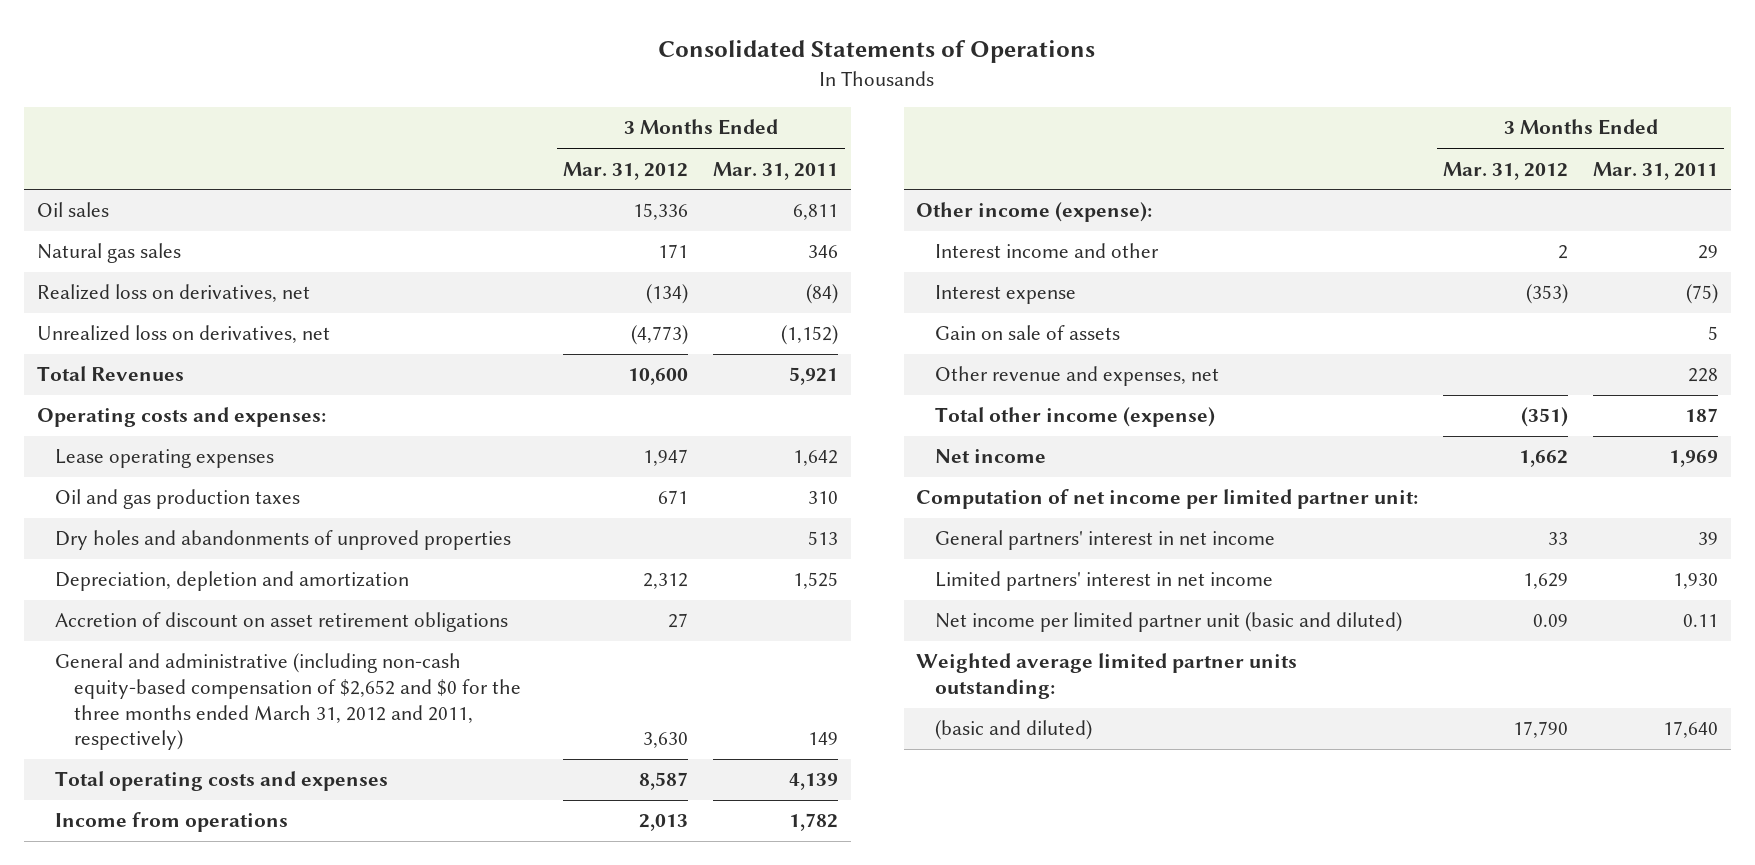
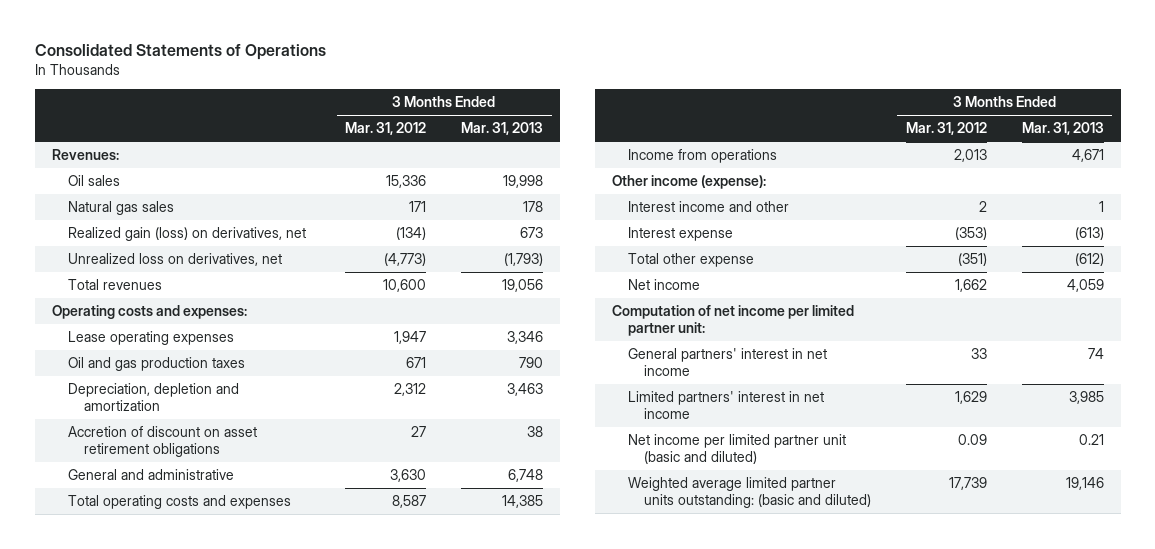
[713,161,839,180] Mar. 31, 2011 -> none
none -> [461,122,544,136] Mar. 31, 2013
none -> [51,149,119,161] Revenues:
[36,284,310,303] Realized loss on derivatives, net -> [67,227,306,242] Realized gain (loss) on derivatives, net
[36,366,184,382] Total Revenues -> [67,279,162,291] Total revenues
[55,530,512,551] Dry holes and abandonments of unproved properties -> none
[55,653,521,751] General and administrative (including non-cash equity-based compensation of $2,652 and $0 for the three months ended March 31, 2012 and 2011, respectively) -> [67,469,234,481] General and administrative
[934,325,1120,341] Gain on sale of assets -> none
[934,366,1219,387] Other revenue and expenses, net -> none
[934,407,1215,428] Total other income (expense) -> [628,253,755,268] Total other expense
[916,653,1298,700] Weighted average limited partner units outstanding: -> none
[934,720,1092,741] (basic and diluted) -> [628,477,872,508] Weighted average limited partner units outstanding: (basic and diluted)
[1513,721,1569,739] 17,790 -> [949,477,988,491] 17,739

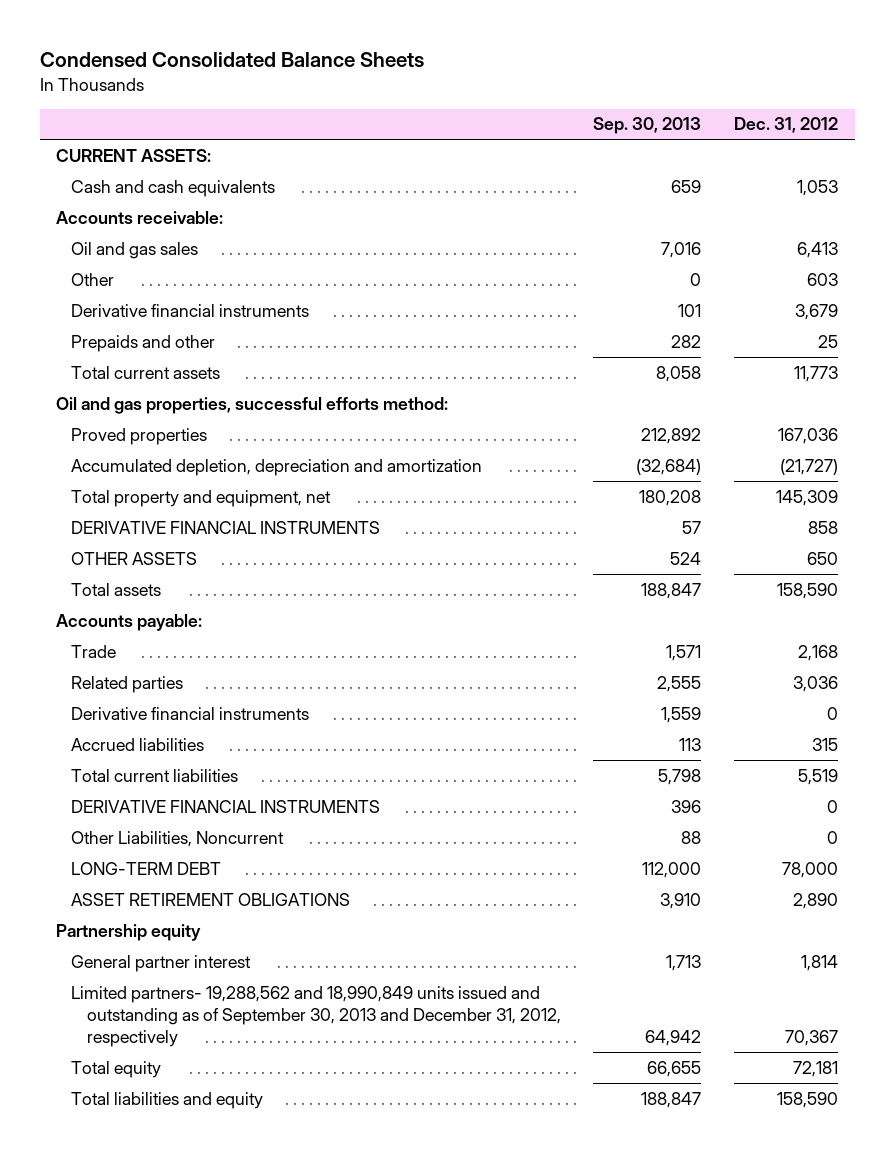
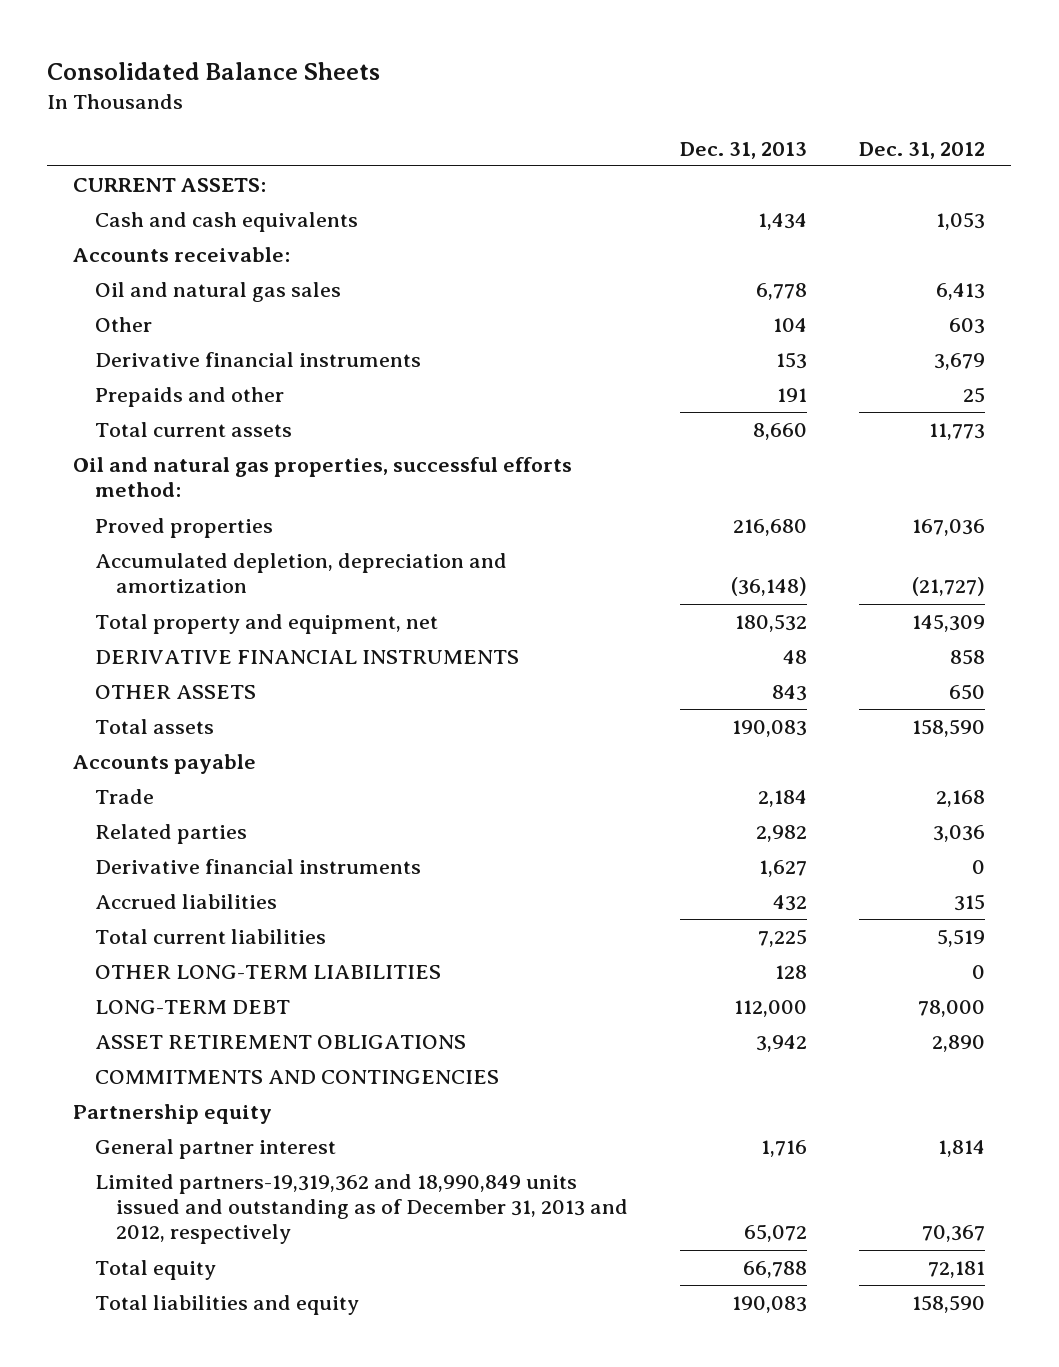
[39,52,424,68] Condensed Consolidated Balance Sheets -> [47,62,381,81] Consolidated Balance Sheets
[593,117,702,135] Sep. 30, 2013 -> none
none -> [680,141,808,159] Dec. 31, 2013
[71,241,199,259] Oil and gas sales -> [94,282,341,303] Oil and natural gas sales
[56,396,449,414] Oil and gas properties, successful efforts method: -> [73,457,573,498] Oil and natural gas properties, successful efforts method:
[56,613,203,631] Accounts payable: -> [73,754,257,775] Accounts payable
[71,799,381,813] DERIVATIVE FINANCIAL INSTRUMENTS -> none
[71,830,285,847] Other Liabilities, Noncurrent -> [94,965,441,980] OTHER LONG-TERM LIABILITIES
none -> [94,1070,499,1085] COMMITMENTS AND CONTINGENCIES
[71,985,561,1047] Limited partners- 19,288,562 and 18,990,849 units issued and outstanding as of September 30, 2013 and December 31, 2012, respectively -> [94,1174,629,1245] Limited partners-19,319,362 and 18,990,849 units issued and outstanding as of December 31, 2013 and 2012, respectively

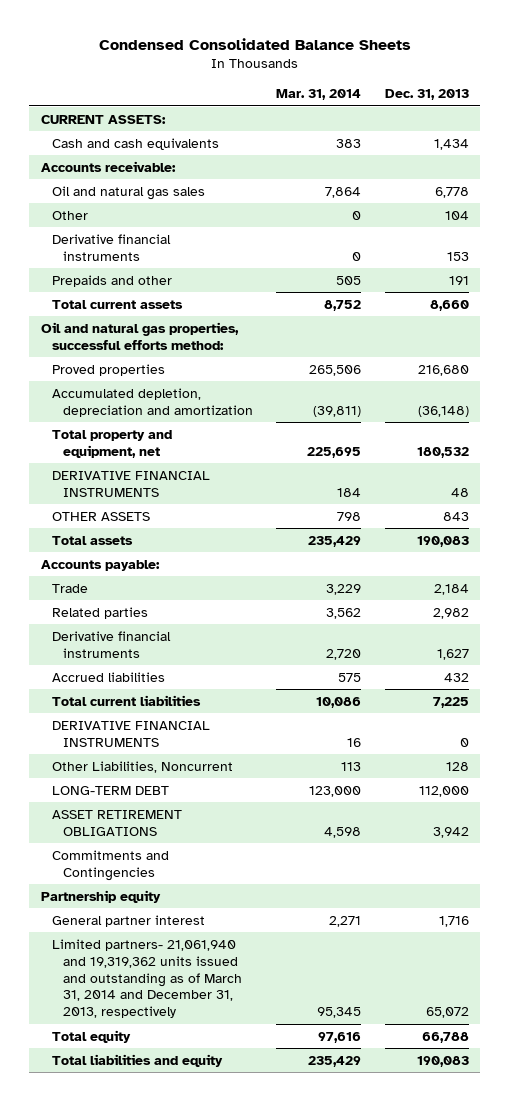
[47,62,381,81] Consolidated Balance Sheets -> [98,37,411,50] Condensed Consolidated Balance Sheets
[859,141,986,159] Dec. 31, 2012 -> none
none -> [276,89,362,101] Mar. 31, 2014
[73,754,257,775] Accounts payable -> [40,559,160,571] Accounts payable:
none -> [51,720,210,747] DERIVATIVE FINANCIAL INSTRUMENTS
[94,965,441,980] OTHER LONG-TERM LIABILITIES -> [51,760,233,773] Other Liabilities, Noncurrent
[94,1070,499,1085] COMMITMENTS AND CONTINGENCIES -> [51,849,169,881] Commitments and Contingencies
[94,1174,629,1245] Limited partners-19,319,362 and 18,990,849 units issued and outstanding as of December 31, 2013 and 2012, respectively -> [51,938,242,1019] Limited partners- 21,061,940 and 19,319,362 units issued and outstanding as of March 31, 2014 and December 31, 2013, respectively

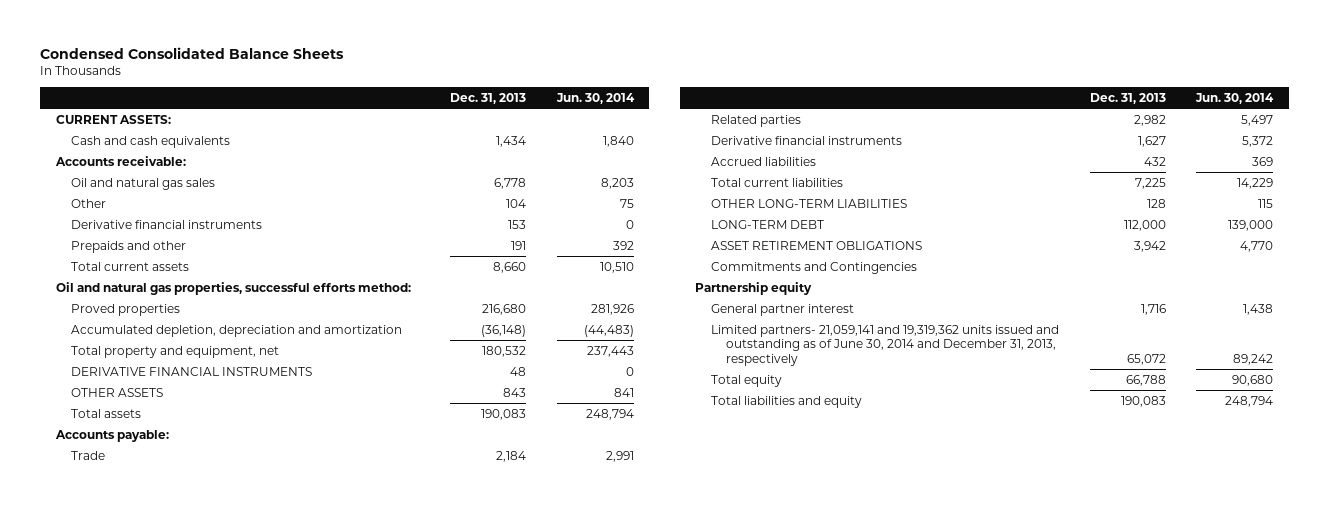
[276,89,362,101] Mar. 31, 2014 -> none
none -> [556,93,636,105] Jun. 30, 2014
[51,720,210,747] DERIVATIVE FINANCIAL INSTRUMENTS -> none
[51,760,233,773] Other Liabilities, Noncurrent -> [710,198,907,208] OTHER LONG-TERM LIABILITIES
[51,938,242,1019] Limited partners- 21,061,940 and 19,319,362 units issued and outstanding as of March 31, 2014 and December 31, 2013, respectively -> [710,324,1059,366] Limited partners- 21,059,141 and 19,319,362 units issued and outstanding as of June 30, 2014 and December 31, 2013, respectively

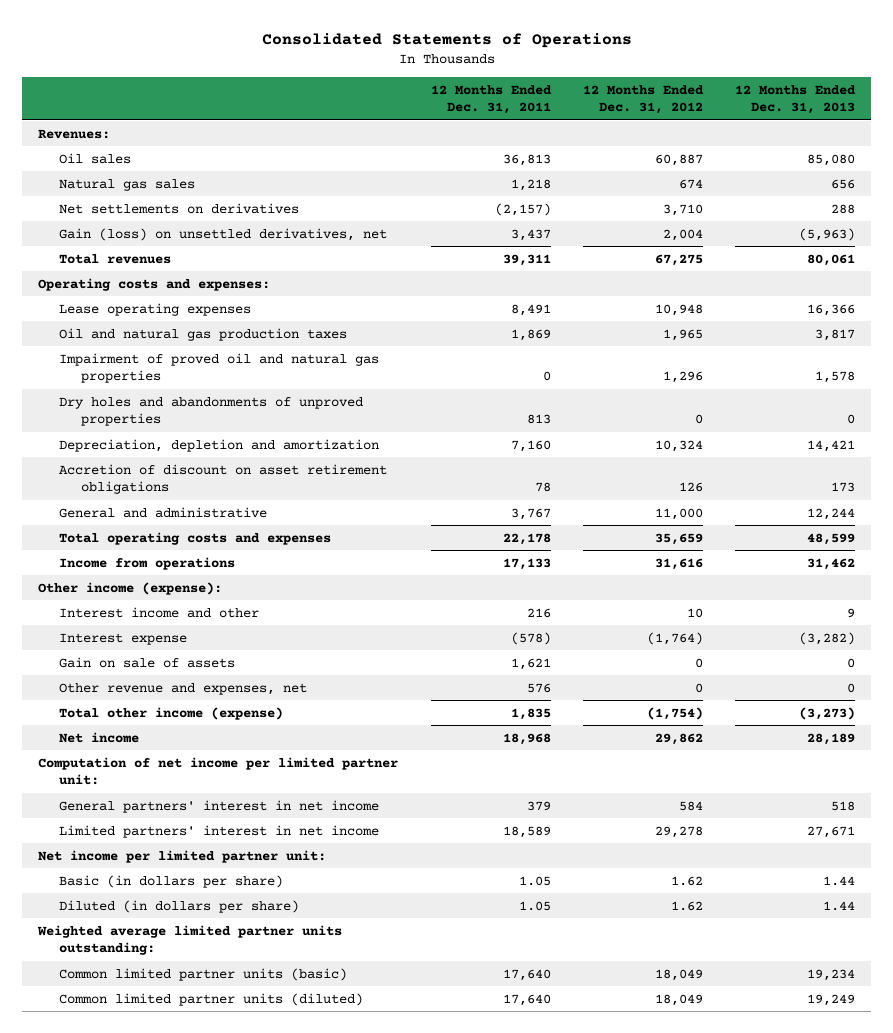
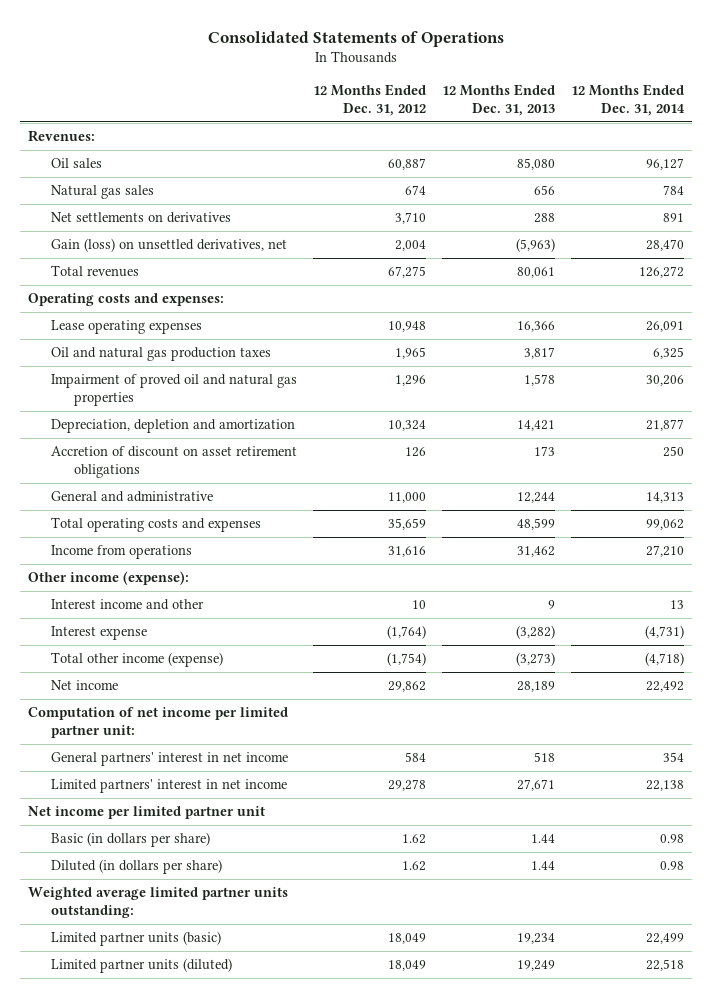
[430,85,552,115] 12 Months Ended Dec. 31, 2011 -> none
none -> [571,84,686,116] 12 Months Ended Dec. 31, 2014
[59,396,364,426] Dry holes and abandonments of unproved properties -> none
[59,656,236,668] Gain on sale of assets -> none
[59,682,308,695] Other revenue and expenses, net -> none
[38,849,327,863] Net income per limited partner unit: -> [27,806,265,820] Net income per limited partner unit
[59,967,348,981] Common limited partner units (basic) -> [50,931,221,947] Limited partner units (basic)
[59,992,364,1006] Common limited partner units (diluted) -> [50,958,232,974] Limited partner units (diluted)

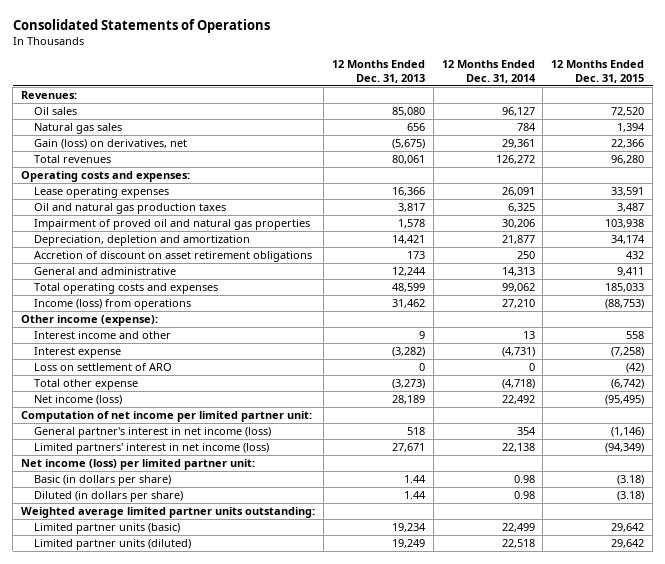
[312,84,426,116] 12 Months Ended Dec. 31, 2012 -> none
none -> [551,60,645,83] 12 Months Ended Dec. 31, 2015
[50,238,287,253] Gain (loss) on unsettled derivatives, net -> none
[50,212,231,224] Net settlements on derivatives -> [34,139,188,150] Gain (loss) on derivatives, net
[534,213,556,224] 288 -> [391,139,425,150] (5,675)
[663,213,685,223] 891 -> [501,139,535,149] 29,361
[50,545,192,560] Income from operations -> [34,299,192,311] Income (loss) from operations
none -> [34,363,173,372] Loss on settlement of ARO
[50,652,223,668] Total other income (expense) -> [34,379,139,391] Total other expense
[50,680,118,691] Net income -> [34,395,123,406] Net income (loss)
[50,752,288,767] General partners' interest in net income -> [34,427,272,439] General partner's interest in net income (loss)
[50,779,287,794] Limited partners' interest in net income -> [34,443,270,455] Limited partners' interest in net income (loss)
[27,806,265,820] Net income per limited partner unit -> [21,459,256,471] Net income (loss) per limited partner unit:

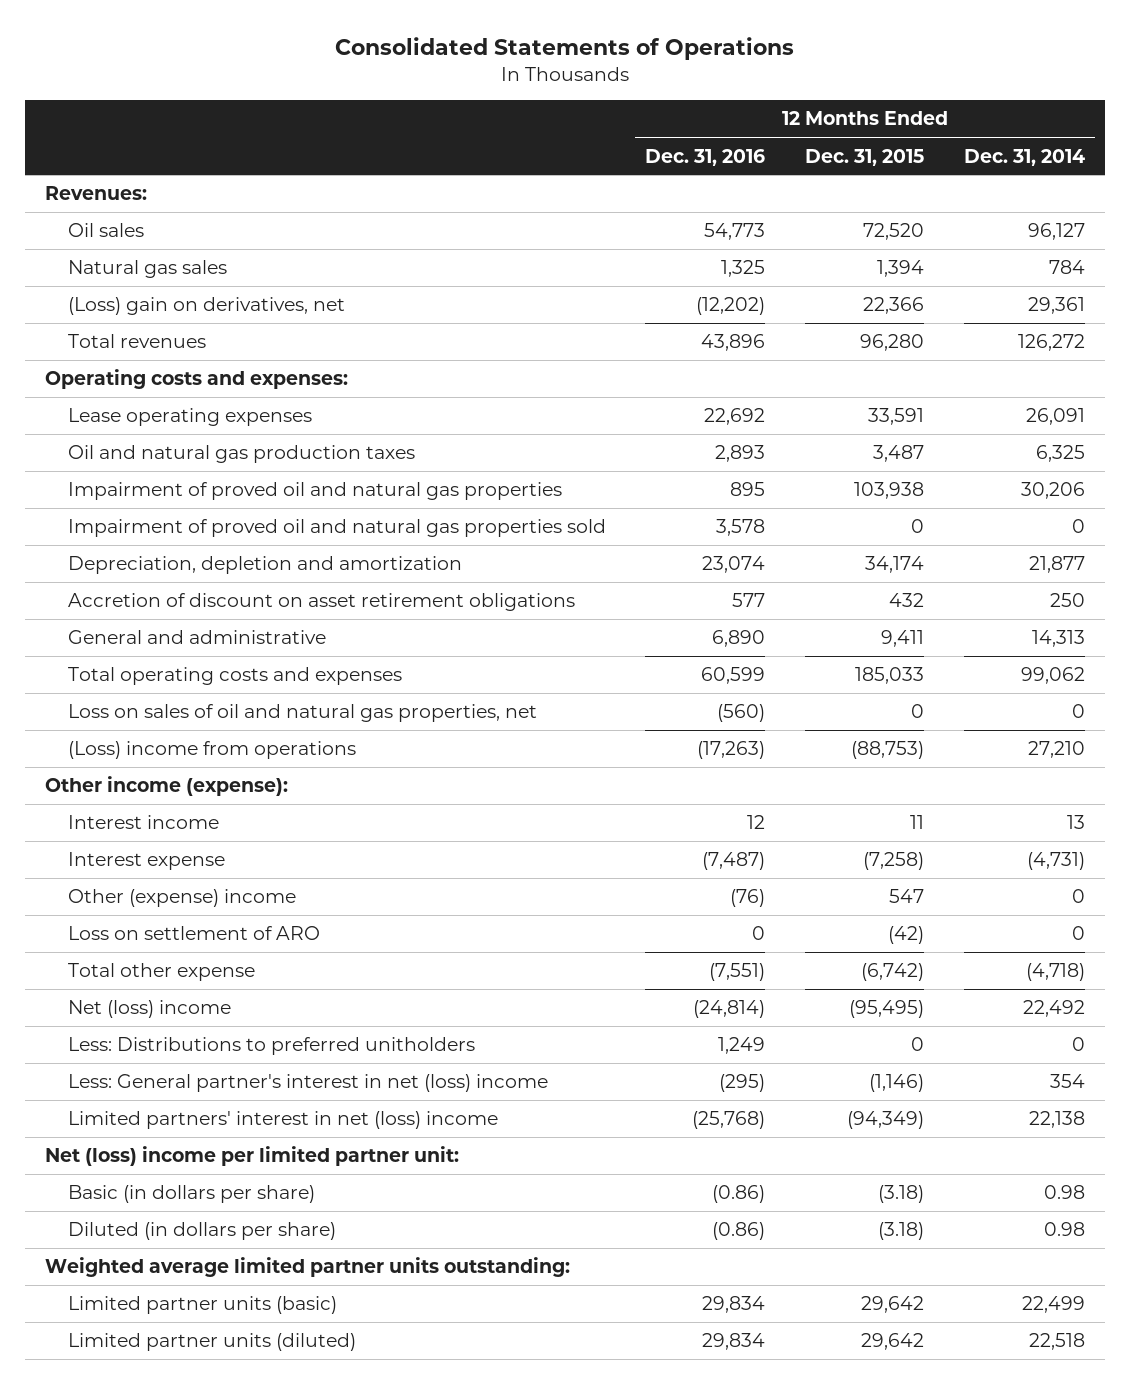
[331,60,425,83] 12 Months Ended Dec. 31, 2013 -> none
none -> [645,148,766,166] Dec. 31, 2016
[34,139,188,150] Gain (loss) on derivatives, net -> [67,297,345,316] (Loss) gain on derivatives, net
none -> [67,519,606,538] Impairment of proved oil and natural gas properties sold
none -> [67,704,537,723] Loss on sales of oil and natural gas properties, net
[34,299,192,311] Income (loss) from operations -> [67,741,356,760] (Loss) income from operations
[34,331,172,340] Interest income and other -> [67,815,219,830] Interest income
[626,331,645,340] 558 -> [910,815,925,830] 11
none -> [67,889,296,908] Other (expense) income
[21,411,313,423] Computation of net income per limited partner unit: -> none
[34,395,123,406] Net income (loss) -> [67,1000,231,1019] Net (loss) income
none -> [67,1037,475,1056] Less: Distributions to preferred unitholders
[34,427,272,439] General partner's interest in net income (loss) -> [67,1074,548,1093] Less: General partner's interest in net (loss) income
[34,443,270,455] Limited partners' interest in net income (loss) -> [67,1111,498,1130] Limited partners' interest in net (loss) income
[21,459,256,471] Net income (loss) per limited partner unit: -> [44,1146,459,1167] Net (loss) income per limited partner unit:

